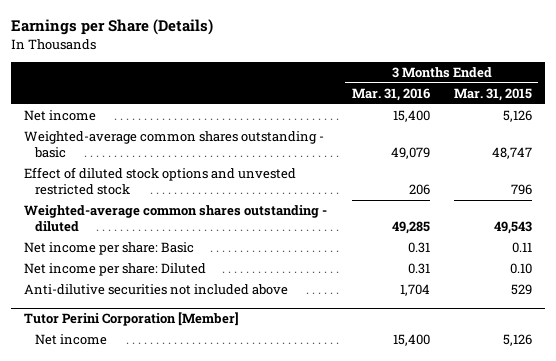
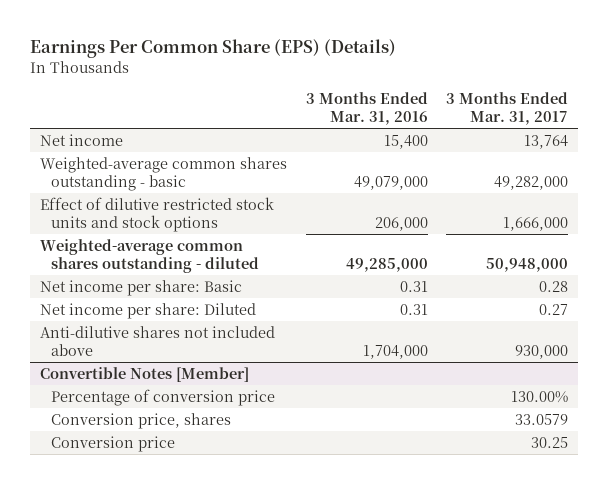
[11,19,214,36] Earnings per Share (Details) -> [30,39,397,59] Earnings Per Common Share (EPS) (Details)
[454,87,533,101] Mar. 31, 2015 -> none
none -> [446,92,569,126] 3 Months Ended Mar. 31, 2017
[390,147,430,160] 49,079 -> [353,175,428,190] 49,079,000
[23,167,296,196] Effect of diluted stock options and unvested restricted stock -> [39,196,274,232] Effect of dilutive restricted stock units and stock options
[408,184,430,196] 206 -> [374,216,428,231] 206,000
[391,221,430,235] 49,285 -> [345,257,428,272] 49,285,000
[23,312,239,327] Tutor Perini Corporation [Member] -> none
[34,334,107,346] Net income -> none
[23,284,288,296] Anti-dilutive securities not included above -> [39,325,275,356] Anti-dilutive shares not included above
[399,284,430,297] 1,704 -> [362,344,428,359] 1,704,000
none -> [39,366,249,382] Convertible Notes [Member]
none -> [51,388,276,406] Percentage of conversion price
none -> [51,412,232,429] Conversion price, shares
none -> [51,435,176,452] Conversion price

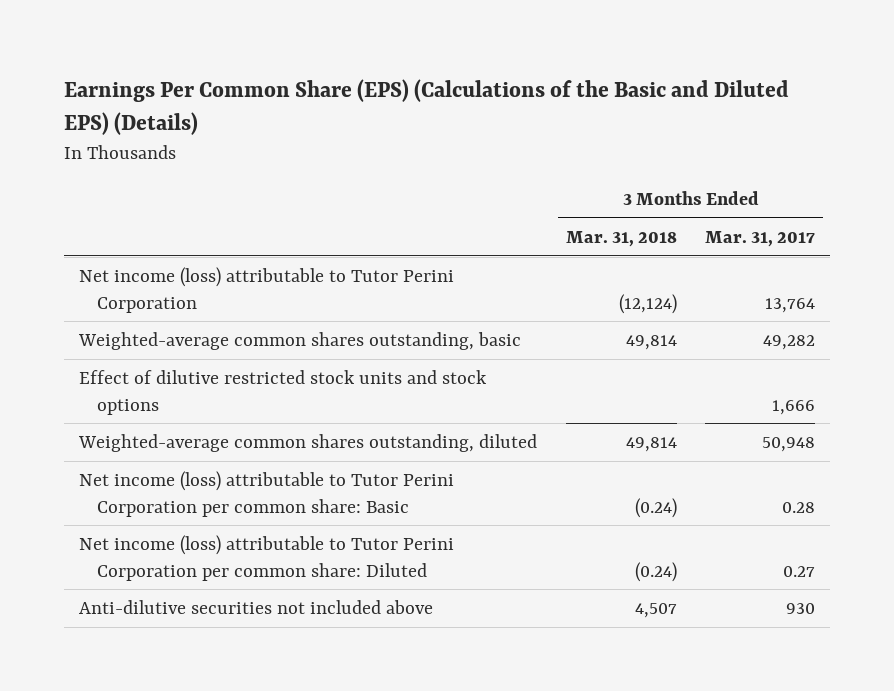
[30,39,397,59] Earnings Per Common Share (EPS) (Details) -> [64,79,790,136] Earnings Per Common Share (EPS) (Calculations of the Basic and Diluted EPS) (Details)
[305,92,428,126] 3 Months Ended Mar. 31, 2016 -> none
none -> [565,230,677,247] Mar. 31, 2018
[39,366,249,382] Convertible Notes [Member] -> none
[51,388,276,406] Percentage of conversion price -> none
[51,412,232,429] Conversion price, shares -> none
[51,435,176,452] Conversion price -> none
[39,133,123,146] Net income -> [78,266,454,313] Net income (loss) attributable to Tutor Perini Corporation
[39,156,287,191] Weighted-average common shares outstanding - basic -> [77,331,521,350] Weighted-average common shares outstanding, basic
[494,175,569,190] 49,282,000 -> [763,334,816,350] 49,282
[503,216,569,231] 1,666,000 -> [772,399,816,415] 1,666
[39,238,260,273] Weighted-average common shares outstanding - diluted -> [77,433,537,452] Weighted-average common shares outstanding, diluted
[486,257,569,272] 50,948,000 -> [762,436,816,452] 50,948
[39,279,242,296] Net income per share: Basic -> [78,470,454,517] Net income (loss) attributable to Tutor Perini Corporation per common share: Basic
[39,302,256,319] Net income per share: Diluted -> [78,534,454,581] Net income (loss) attributable to Tutor Perini Corporation per common share: Diluted
[39,325,275,356] Anti-dilutive shares not included above -> [78,599,433,614] Anti-dilutive securities not included above
[515,344,569,359] 930,000 -> [786,602,816,614] 930

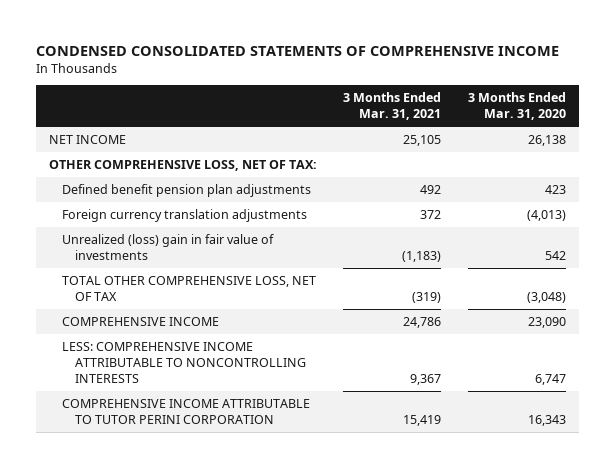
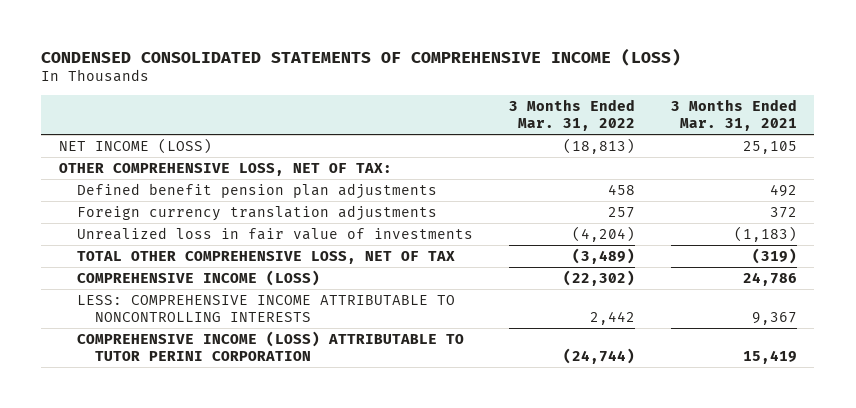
[36,45,560,56] CONDENSED CONSOLIDATED STATEMENTS OF COMPREHENSIVE INCOME -> [41,47,682,66] CONDENSED CONSOLIDATED STATEMENTS OF COMPREHENSIVE INCOME (LOSS)
[467,92,566,121] 3 Months Ended Mar. 31, 2020 -> none
none -> [508,99,635,132] 3 Months Ended Mar. 31, 2022
[49,135,127,145] NET INCOME -> [59,137,213,154] NET INCOME (LOSS)
[62,234,275,260] Unrealized (loss) gain in fair value of investments -> [77,226,474,240] Unrealized loss in fair value of investments
[62,317,220,327] COMPREHENSIVE INCOME -> [77,269,321,286] COMPREHENSIVE INCOME (LOSS)
[62,399,311,424] COMPREHENSIVE INCOME ATTRIBUTABLE TO TUTOR PERINI CORPORATION -> [77,330,465,361] COMPREHENSIVE INCOME (LOSS) ATTRIBUTABLE TO TUTOR PERINI CORPORATION

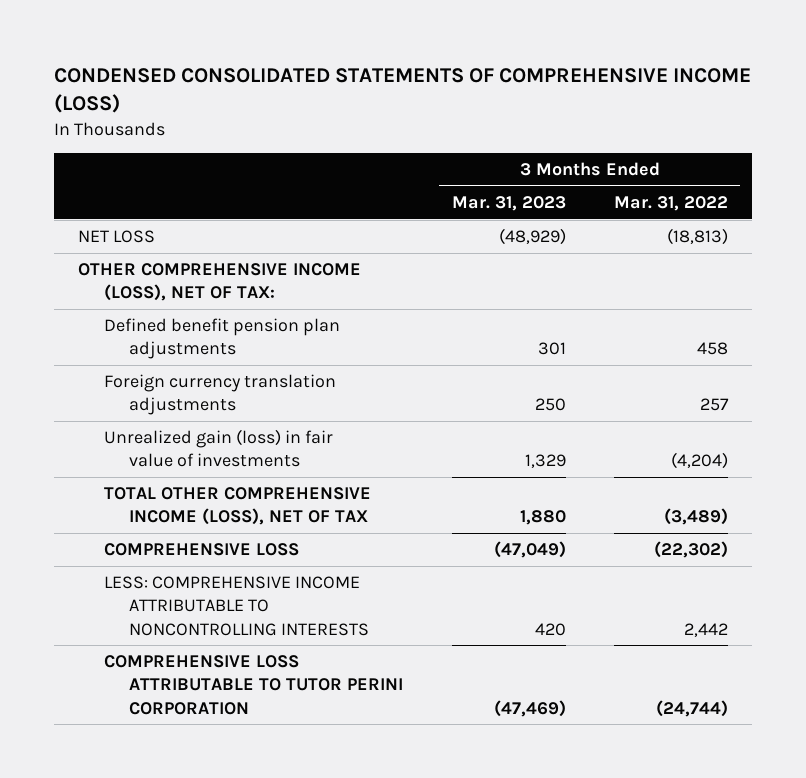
[670,99,797,132] 3 Months Ended Mar. 31, 2021 -> none
none -> [451,196,566,212] Mar. 31, 2023
[59,137,213,154] NET INCOME (LOSS) -> [77,230,155,244] NET LOSS
[59,162,393,176] OTHER COMPREHENSIVE LOSS, NET OF TAX: -> [77,263,361,302] OTHER COMPREHENSIVE INCOME (LOSS), NET OF TAX:
[77,226,474,240] Unrealized loss in fair value of investments -> [103,429,333,468] Unrealized gain (loss) in fair value of investments
[77,250,456,264] TOTAL OTHER COMPREHENSIVE LOSS, NET OF TAX -> [103,487,371,526] TOTAL OTHER COMPREHENSIVE INCOME (LOSS), NET OF TAX
[77,269,321,286] COMPREHENSIVE INCOME (LOSS) -> [103,543,299,557] COMPREHENSIVE LOSS
[77,330,465,361] COMPREHENSIVE INCOME (LOSS) ATTRIBUTABLE TO TUTOR PERINI CORPORATION -> [103,655,404,715] COMPREHENSIVE LOSS ATTRIBUTABLE TO TUTOR PERINI CORPORATION

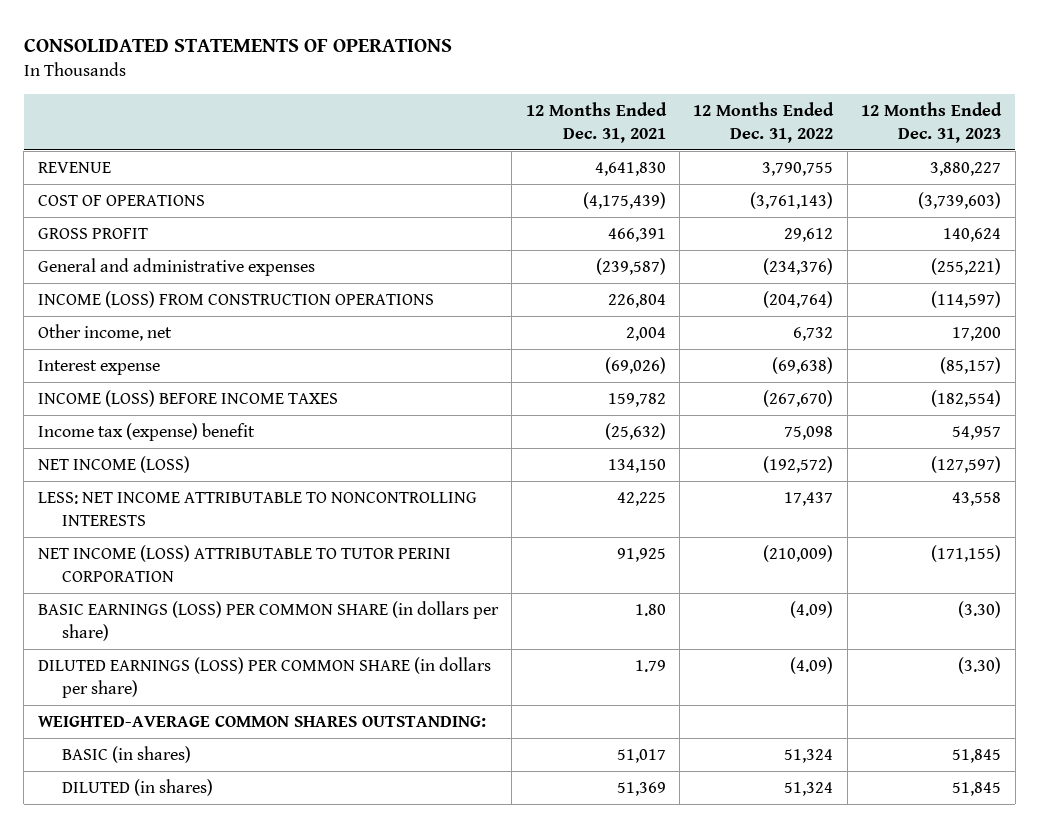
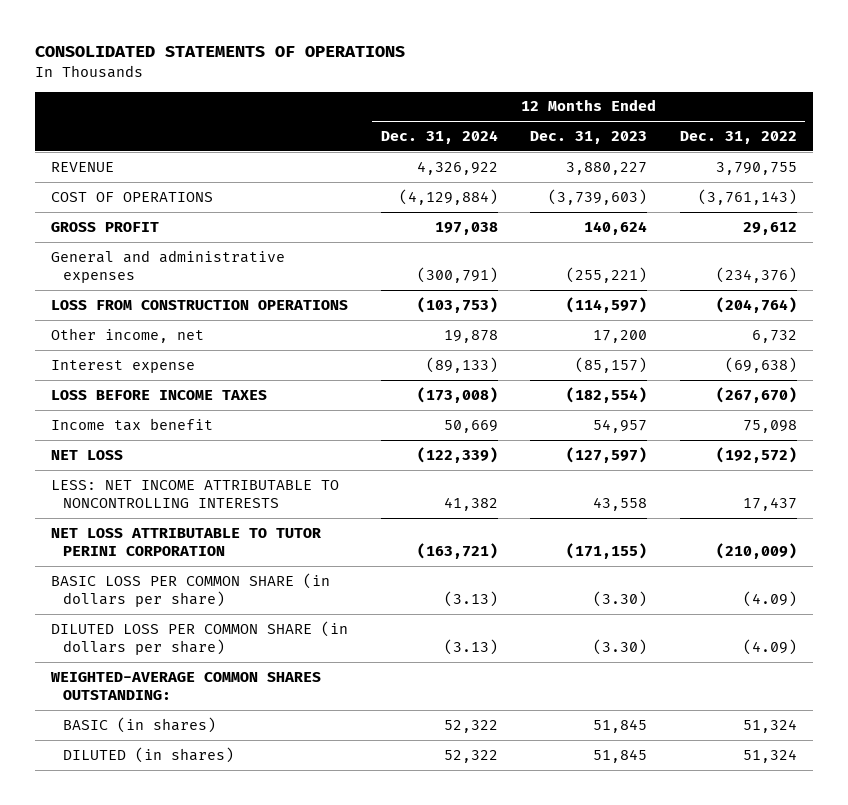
[525,102,667,143] 12 Months Ended Dec. 31, 2021 -> none
none -> [380,129,498,144] Dec. 31, 2024
[37,291,434,309] INCOME (LOSS) FROM CONSTRUCTION OPERATIONS -> [51,299,349,310] LOSS FROM CONSTRUCTION OPERATIONS
[37,390,338,408] INCOME (LOSS) BEFORE INCOME TAXES -> [51,389,268,400] LOSS BEFORE INCOME TAXES
[37,423,255,442] Income tax (expense) benefit -> [51,417,214,431] Income tax benefit
[37,456,190,474] NET INCOME (LOSS) -> [51,449,124,460] NET LOSS
[37,545,451,582] NET INCOME (LOSS) ATTRIBUTABLE TO TUTOR PERINI CORPORATION -> [51,527,322,556] NET LOSS ATTRIBUTABLE TO TUTOR PERINI CORPORATION
[37,601,499,641] BASIC EARNINGS (LOSS) PER COMMON SHARE (in dollars per share) -> [51,572,331,607] BASIC LOSS PER COMMON SHARE (in dollars per share)
[37,657,491,698] DILUTED EARNINGS (LOSS) PER COMMON SHARE (in dollars per share) -> [51,620,349,655] DILUTED LOSS PER COMMON SHARE (in dollars per share)

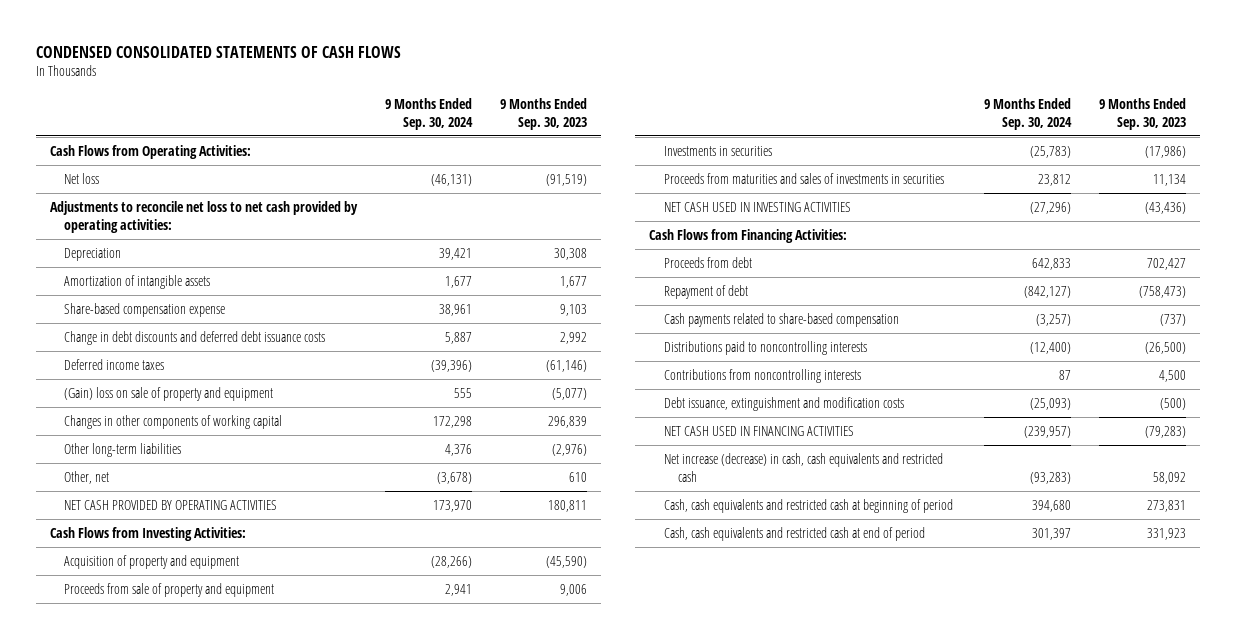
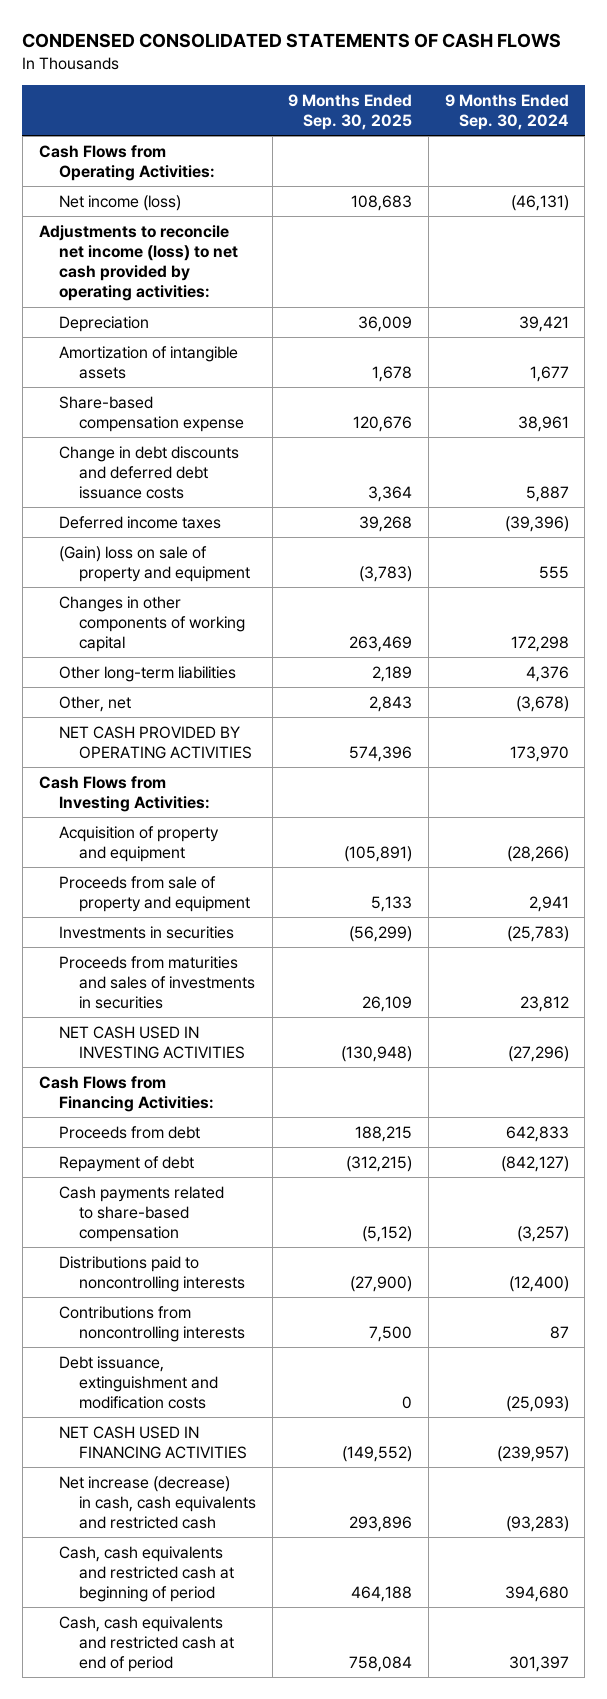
[499,98,587,130] 9 Months Ended Sep. 30, 2023 -> none
none -> [288,93,413,130] 9 Months Ended Sep. 30, 2025
[64,172,100,184] Net loss -> [58,194,181,211] Net income (loss)
[50,200,359,233] Adjustments to reconcile net loss to net cash provided by operating activities: -> [38,224,238,302] Adjustments to reconcile net income (loss) to net cash provided by operating activities:

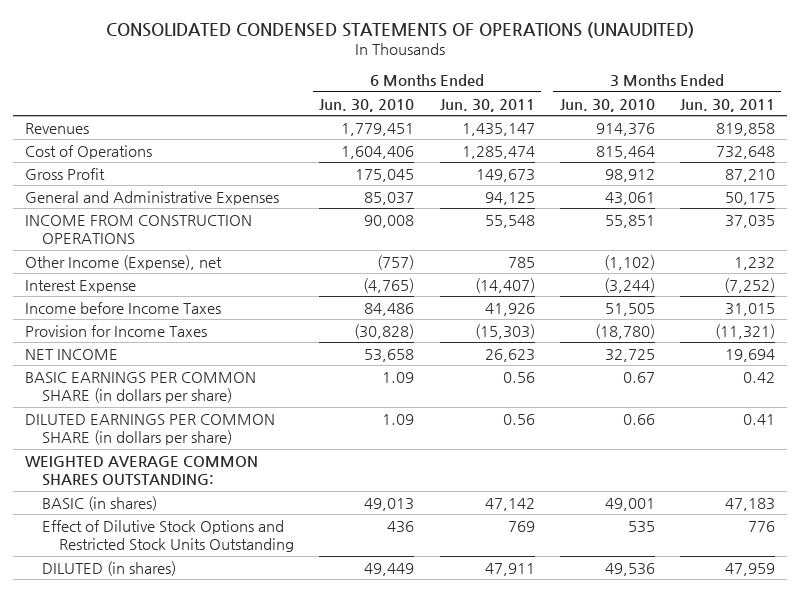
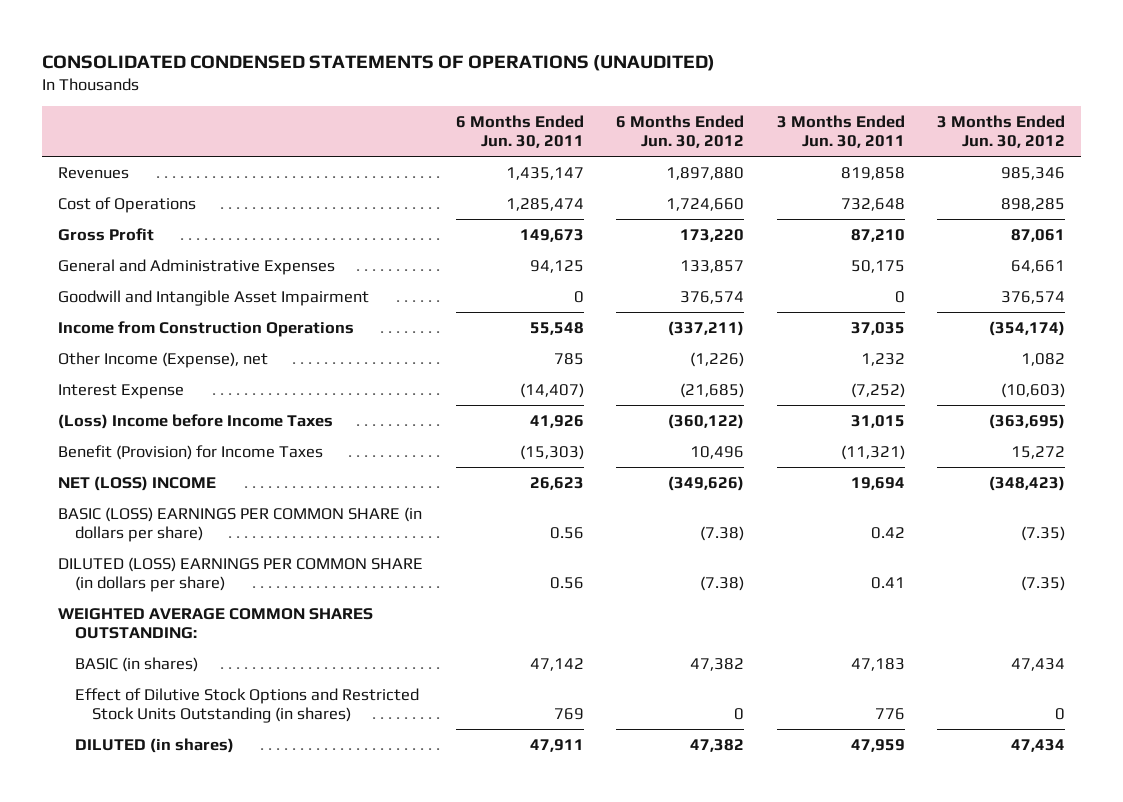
[319,98,415,112] Jun. 30, 2010 -> none
[559,98,655,112] Jun. 30, 2010 -> none
none -> [616,114,745,149] 6 Months Ended Jun. 30, 2012
none -> [937,114,1066,149] 3 Months Ended Jun. 30, 2012
none -> [58,289,370,306] Goodwill and Intangible Asset Impairment
[25,214,253,244] INCOME FROM CONSTRUCTION OPERATIONS -> [58,320,355,337] Income from Construction Operations
[25,301,222,314] Income before Income Taxes -> [58,413,334,429] (Loss) Income before Income Taxes
[25,324,208,337] Provision for Income Taxes -> [58,444,324,460] Benefit (Provision) for Income Taxes
[25,348,119,360] NET INCOME -> [58,475,217,491] NET (LOSS) INCOME
[25,371,257,403] BASIC EARNINGS PER COMMON SHARE (in dollars per share) -> [58,506,423,543] BASIC (LOSS) EARNINGS PER COMMON SHARE (in dollars per share)
[25,413,276,445] DILUTED EARNINGS PER COMMON SHARE (in dollars per share) -> [58,556,424,593] DILUTED (LOSS) EARNINGS PER COMMON SHARE (in dollars per share)
[42,519,295,552] Effect of Dilutive Stock Options and Restricted Stock Units Outstanding -> [75,687,420,724] Effect of Dilutive Stock Options and Restricted Stock Units Outstanding (in shares)

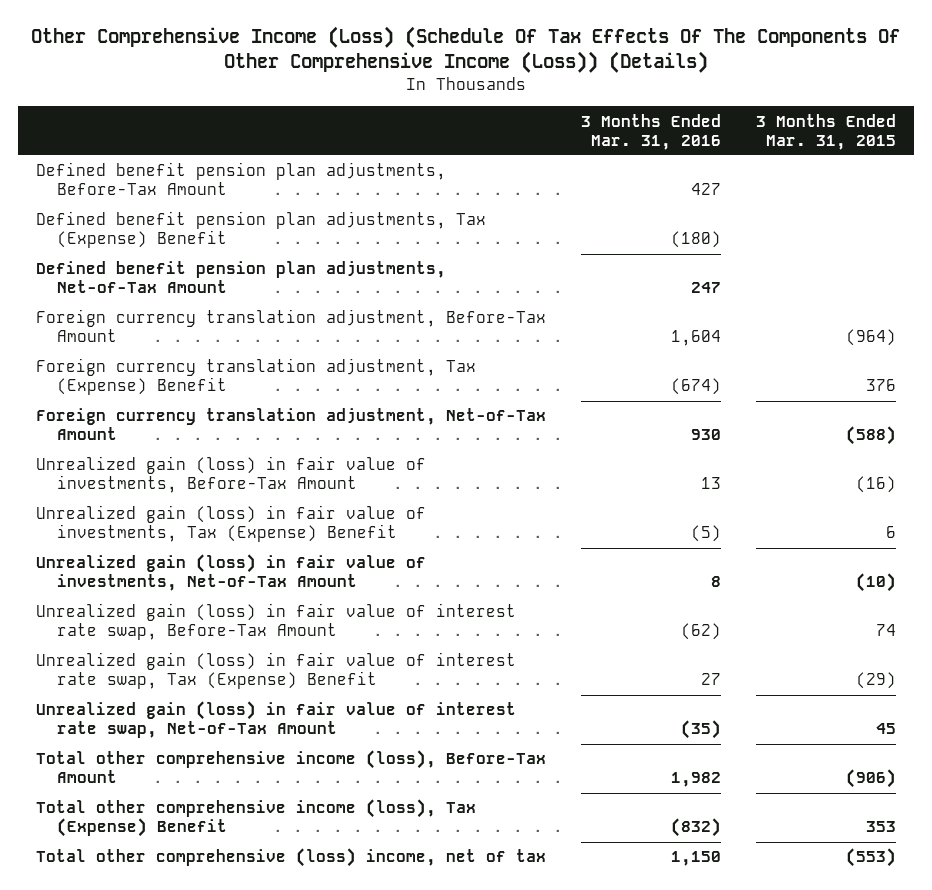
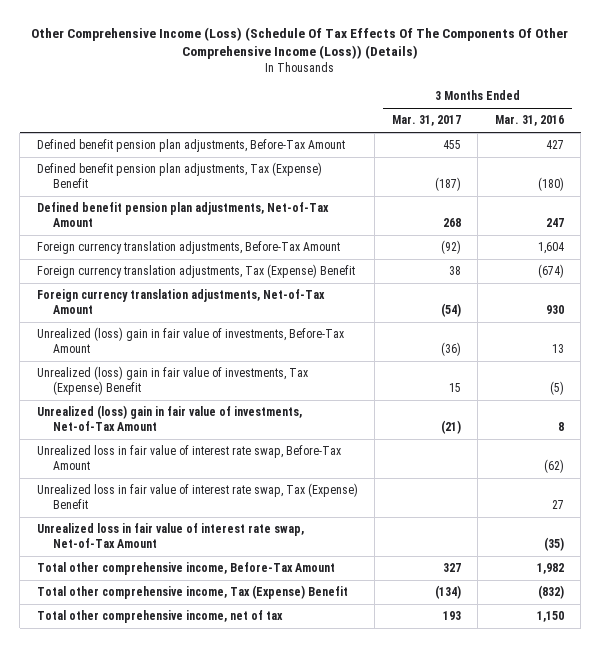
[756,113,897,150] 3 Months Ended Mar. 31, 2015 -> none
none -> [391,115,461,127] Mar. 31, 2017
[35,309,546,343] Foreign currency translation adjustment, Before-Tax Amount -> [36,241,340,255] Foreign currency translation adjustments, Before-Tax Amount
[35,358,476,396] Foreign currency translation adjustment, Tax (Expense) Benefit -> [36,264,355,279] Foreign currency translation adjustments, Tax (Expense) Benefit
[35,408,546,441] Foreign currency translation adjustment, Net-of-Tax Amount -> [36,289,325,315] Foreign currency translation adjustments, Net-of-Tax Amount
[35,456,426,494] Unrealized gain (loss) in fair value of investments, Before-Tax Amount -> [36,327,344,354] Unrealized (loss) gain in fair value of investments, Before-Tax Amount
[35,505,426,543] Unrealized gain (loss) in fair value of investments, Tax (Expense) Benefit -> [36,366,308,396] Unrealized (loss) gain in fair value of investments, Tax (Expense) Benefit
[35,554,426,592] Unrealized gain (loss) in fair value of investments, Net-of-Tax Amount -> [36,405,302,432] Unrealized (loss) gain in fair value of investments, Net-of-Tax Amount
[35,603,516,641] Unrealized gain (loss) in fair value of interest rate swap, Before-Tax Amount -> [36,445,341,471] Unrealized loss in fair value of interest rate swap, Before-Tax Amount
[35,652,516,690] Unrealized gain (loss) in fair value of interest rate swap, Tax (Expense) Benefit -> [36,483,358,510] Unrealized loss in fair value of interest rate swap, Tax (Expense) Benefit
[35,701,516,739] Unrealized gain (loss) in fair value of interest rate swap, Net-of-Tax Amount -> [36,523,304,549] Unrealized loss in fair value of interest rate swap, Net-of-Tax Amount
[35,750,546,784] Total other comprehensive income (loss), Before-Tax Amount -> [36,562,335,576] Total other comprehensive income, Before-Tax Amount
[35,799,476,838] Total other comprehensive income (loss), Tax (Expense) Benefit -> [36,585,348,600] Total other comprehensive income, Tax (Expense) Benefit
[35,848,546,868] Total other comprehensive (loss) income, net of tax -> [36,610,283,624] Total other comprehensive income, net of tax

